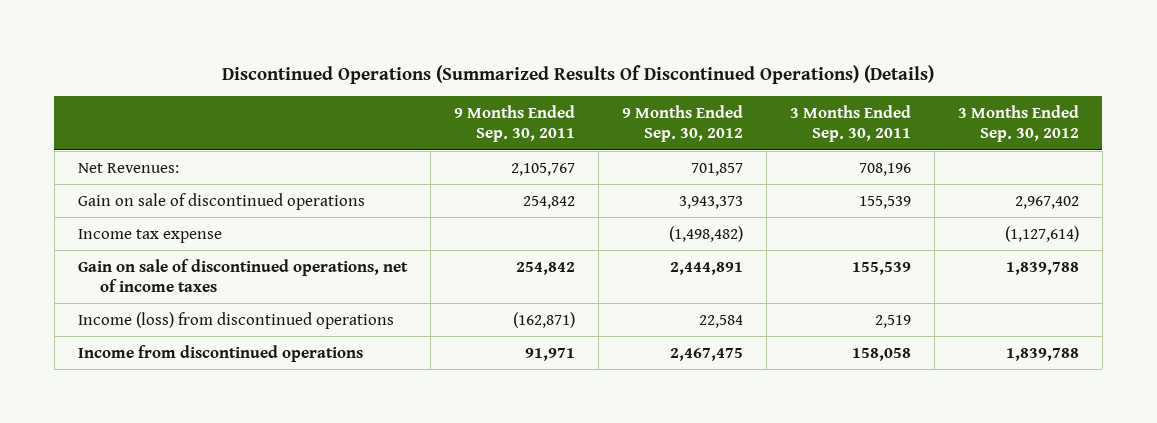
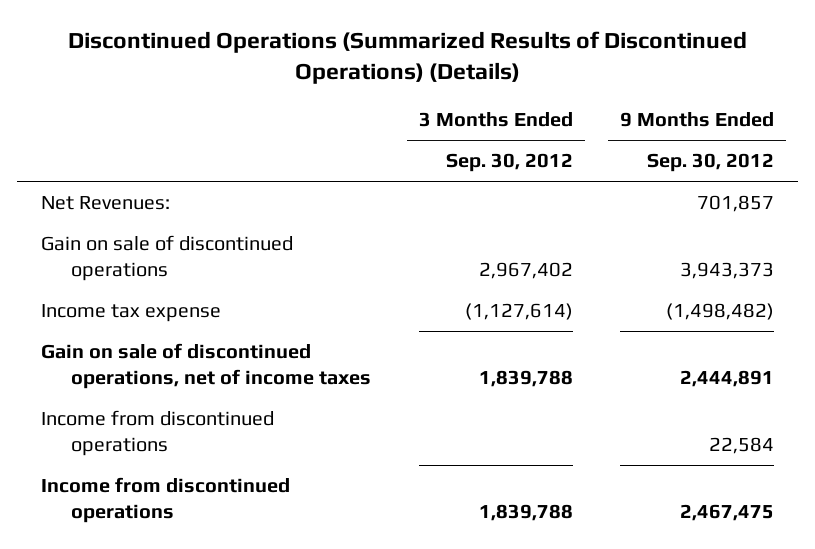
[222,64,935,84] Discontinued Operations (Summarized Results Of Discontinued Operations) (Details) -> [67,31,747,85] Discontinued Operations (Summarized Results of Discontinued Operations) (Details)
[453,104,575,143] 9 Months Ended Sep. 30, 2011 -> none
[789,104,911,143] 3 Months Ended Sep. 30, 2011 -> none
[77,311,394,329] Income (loss) from discontinued operations -> [41,409,275,456] Income from discontinued operations

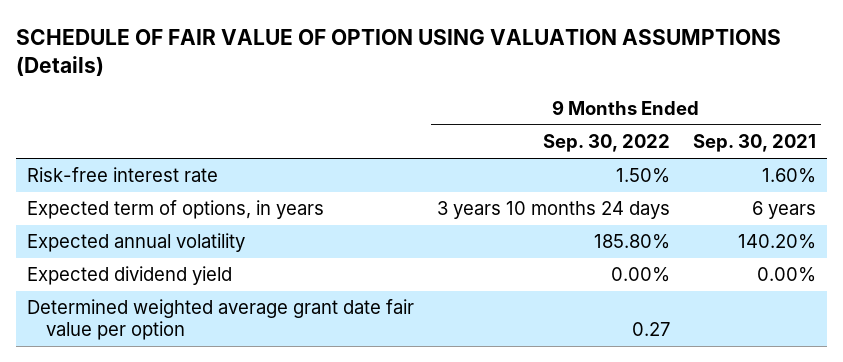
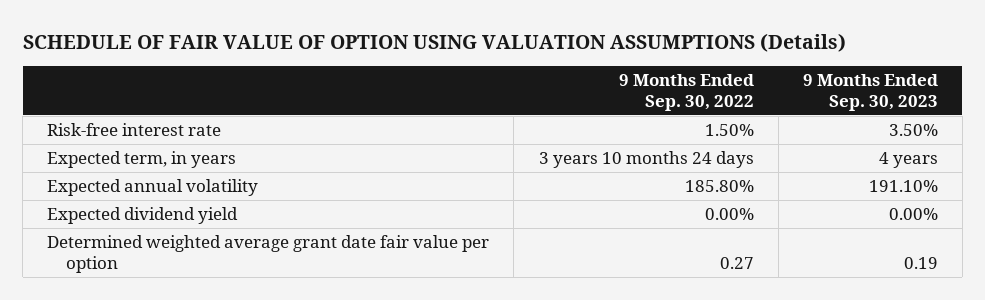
[692,134,816,153] Sep. 30, 2021 -> none
none -> [802,73,938,111] 9 Months Ended Sep. 30, 2023
[27,200,325,220] Expected term of options, in years -> [47,151,237,169] Expected term, in years

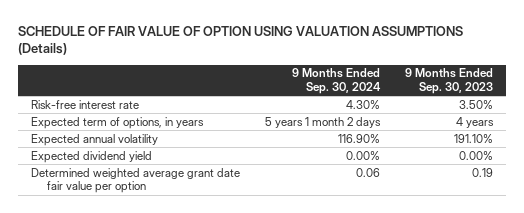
[618,73,754,111] 9 Months Ended Sep. 30, 2022 -> none
none -> [291,68,381,95] 9 Months Ended Sep. 30, 2024
[47,151,237,169] Expected term, in years -> [30,116,204,129] Expected term of options, in years

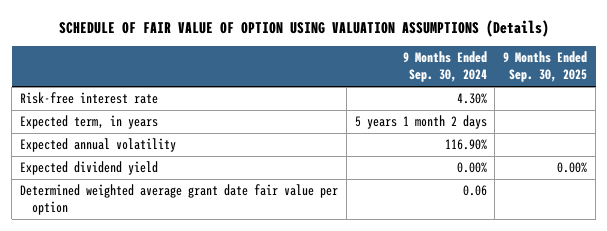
[405,68,494,95] 9 Months Ended Sep. 30, 2023 -> none
none -> [503,51,588,83] 9 Months Ended Sep. 30, 2025
[30,116,204,129] Expected term of options, in years -> [19,115,158,130] Expected term, in years

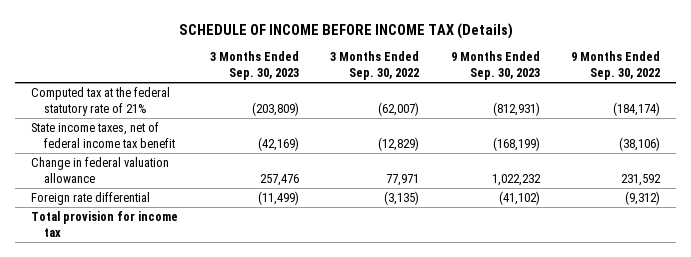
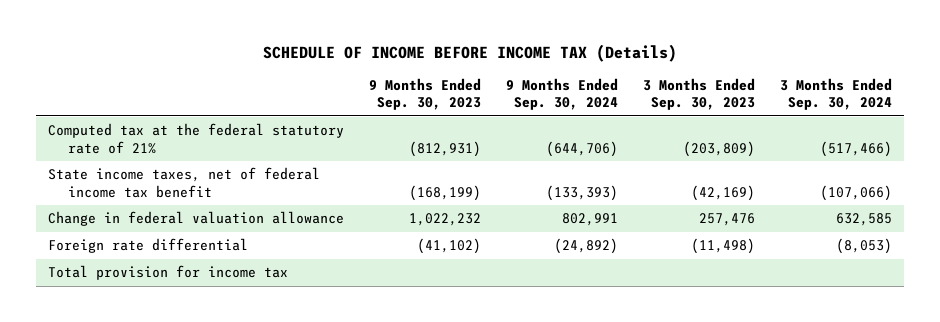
[330,51,420,81] 3 Months Ended Sep. 30, 2022 -> none
[571,51,661,81] 9 Months Ended Sep. 30, 2022 -> none
none -> [505,78,618,111] 9 Months Ended Sep. 30, 2024
none -> [779,78,892,111] 3 Months Ended Sep. 30, 2024
[257,190,299,205] (11,499) -> [690,238,755,255] (11,498)

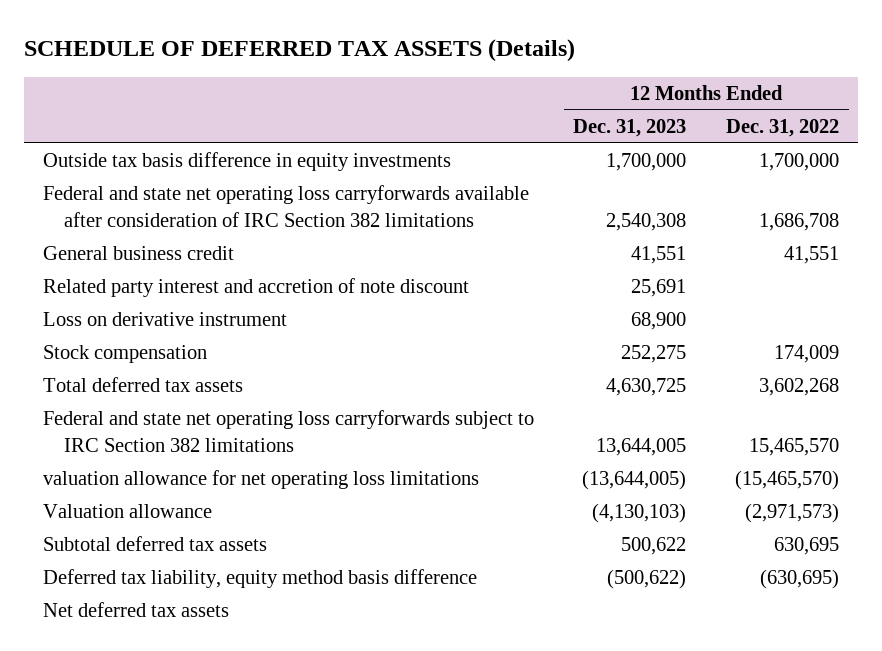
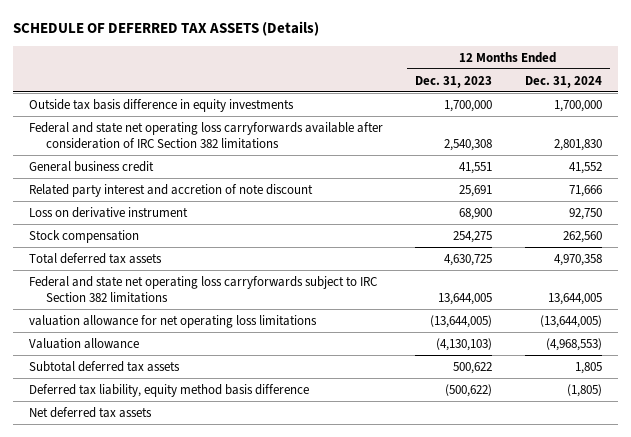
[725,118,839,137] Dec. 31, 2022 -> none
none -> [524,75,602,88] Dec. 31, 2024
[621,345,687,364] 252,275 -> [453,230,493,243] 254,275

